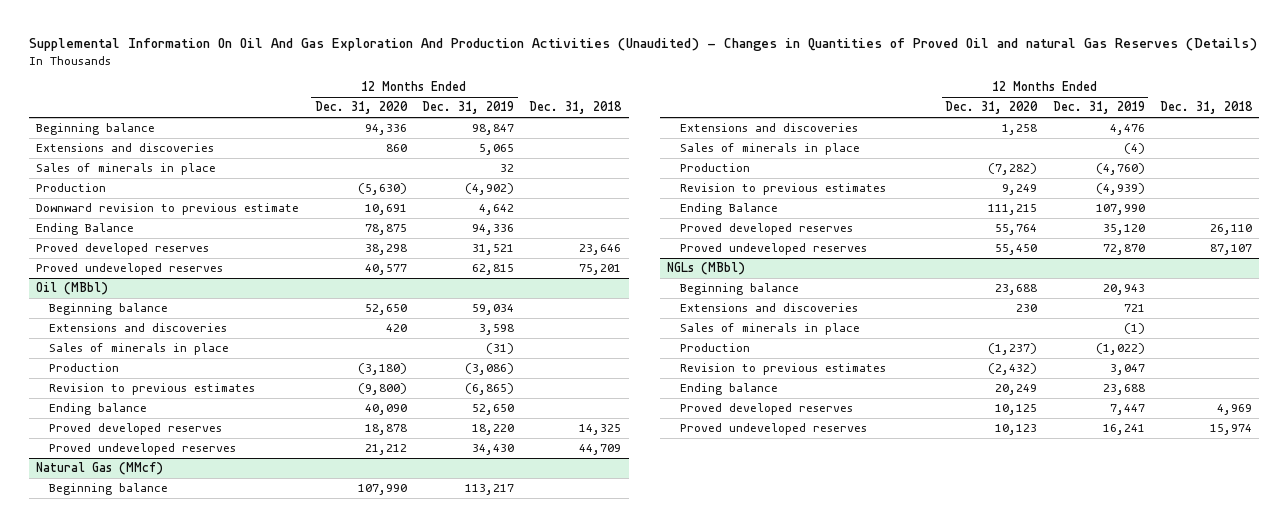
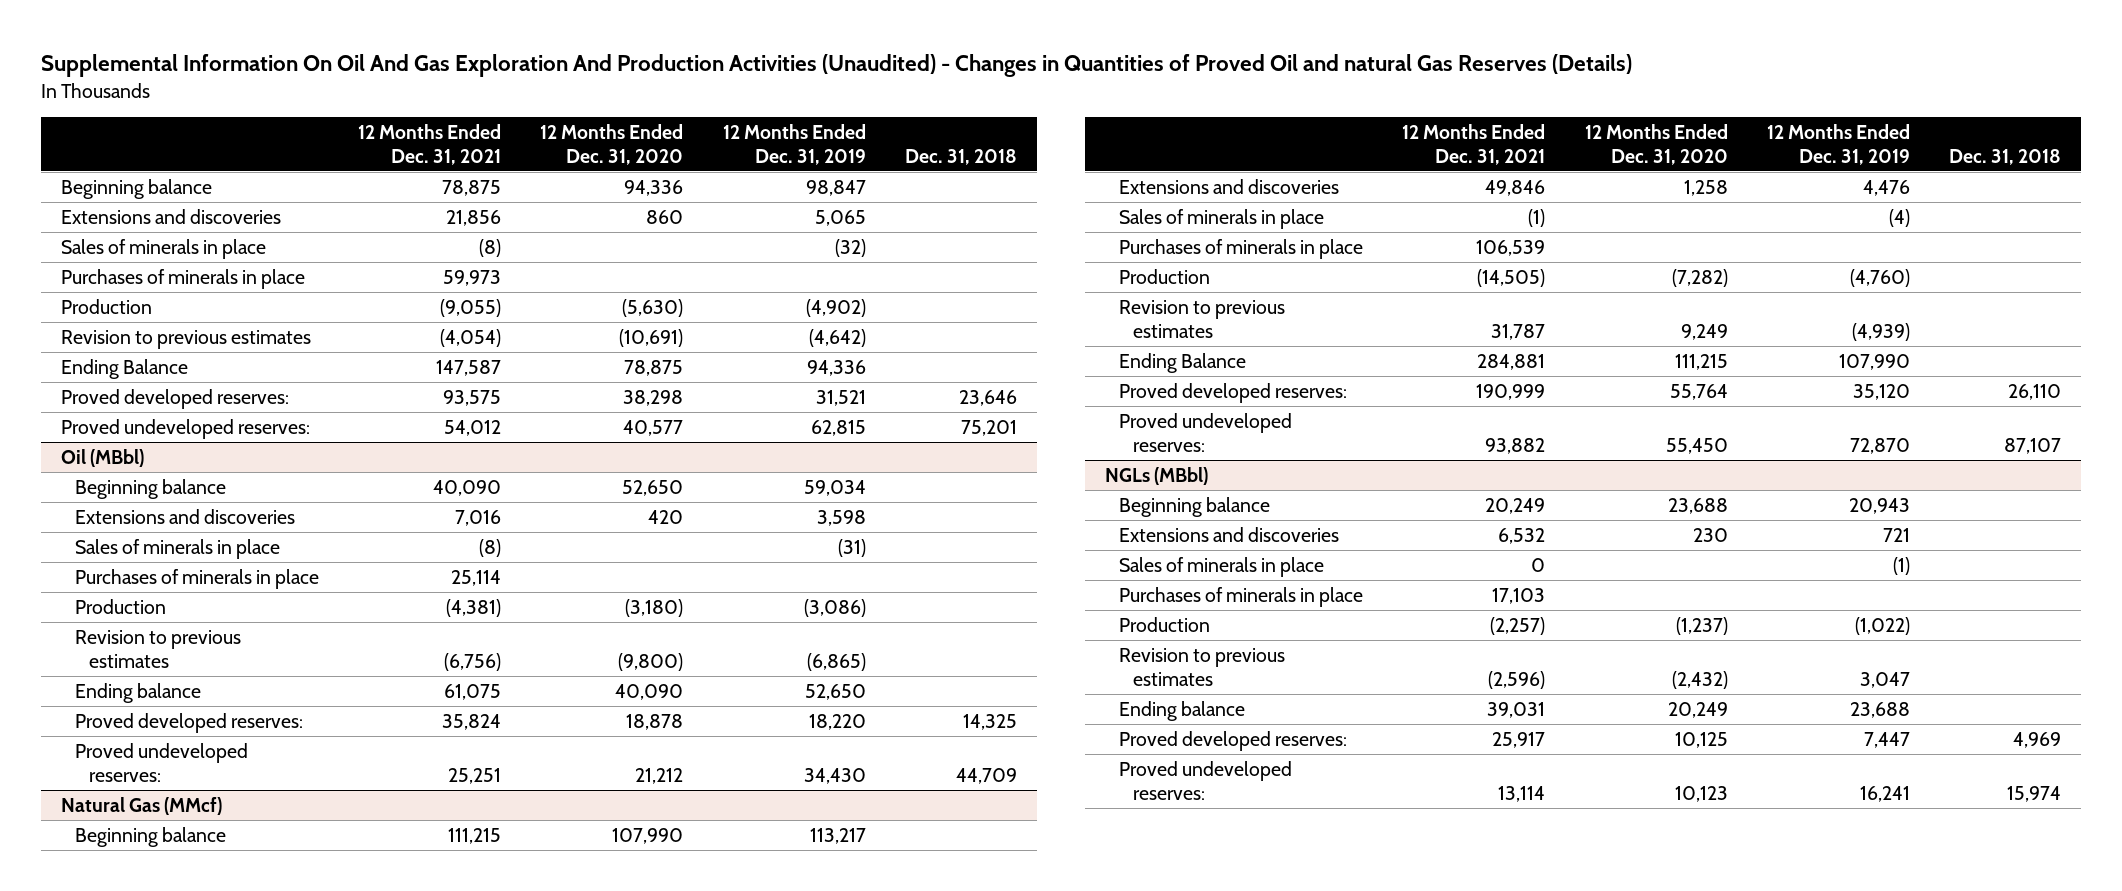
none -> [357,123,501,165] 12 Months Ended Dec. 31, 2021
[499,164,514,173] 32 -> [834,238,866,257] (32)
none -> [60,268,305,289] Purchases of minerals in place
[36,203,300,216] Downward revision to previous estimate -> [60,329,311,349] Revision to previous estimates
[364,204,407,216] 10,691 -> [619,328,684,347] (10,691)
[478,204,514,216] 4,642 -> [808,328,866,347] (4,642)
[36,243,210,256] Proved developed reserves -> [60,388,289,409] Proved developed reserves:
[36,263,224,276] Proved undeveloped reserves -> [60,418,310,439] Proved undeveloped reserves:
none -> [74,568,319,589] Purchases of minerals in place
[49,423,223,436] Proved developed reserves -> [74,712,303,733] Proved developed reserves:
[49,443,237,456] Proved undeveloped reserves -> [74,742,248,782] Proved undeveloped reserves:
none -> [1119,238,1364,259] Purchases of minerals in place
[679,223,853,236] Proved developed reserves -> [1119,382,1348,403] Proved developed reserves:
[679,243,867,256] Proved undeveloped reserves -> [1119,412,1293,452] Proved undeveloped reserves:
none -> [1119,586,1364,607] Purchases of minerals in place
[679,403,853,416] Proved developed reserves -> [1119,730,1348,751] Proved developed reserves:
[679,423,867,436] Proved undeveloped reserves -> [1119,760,1293,800] Proved undeveloped reserves:

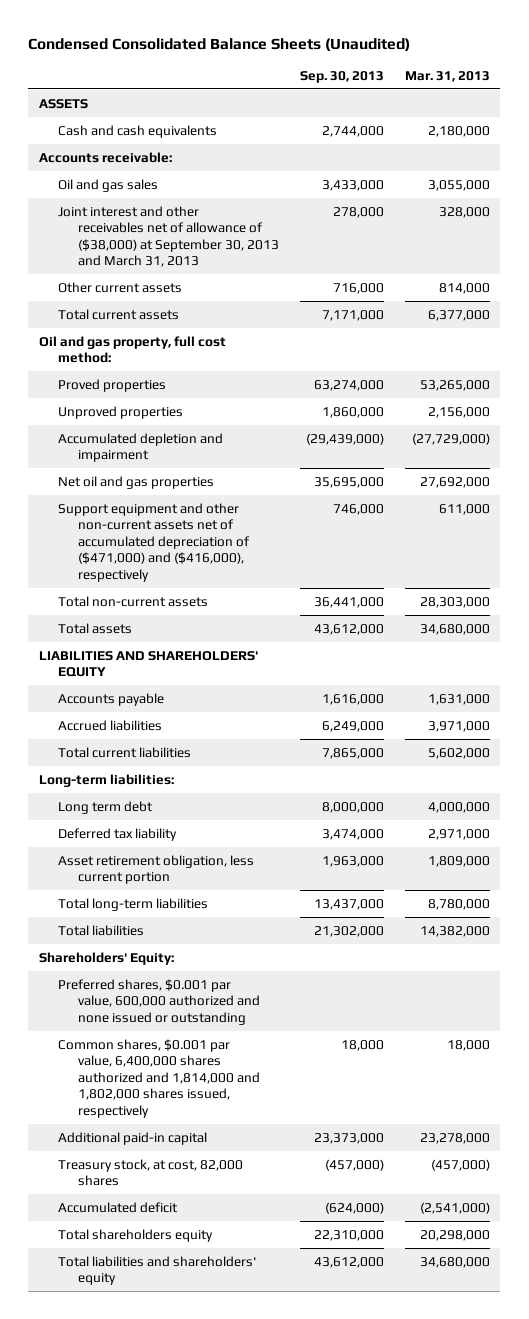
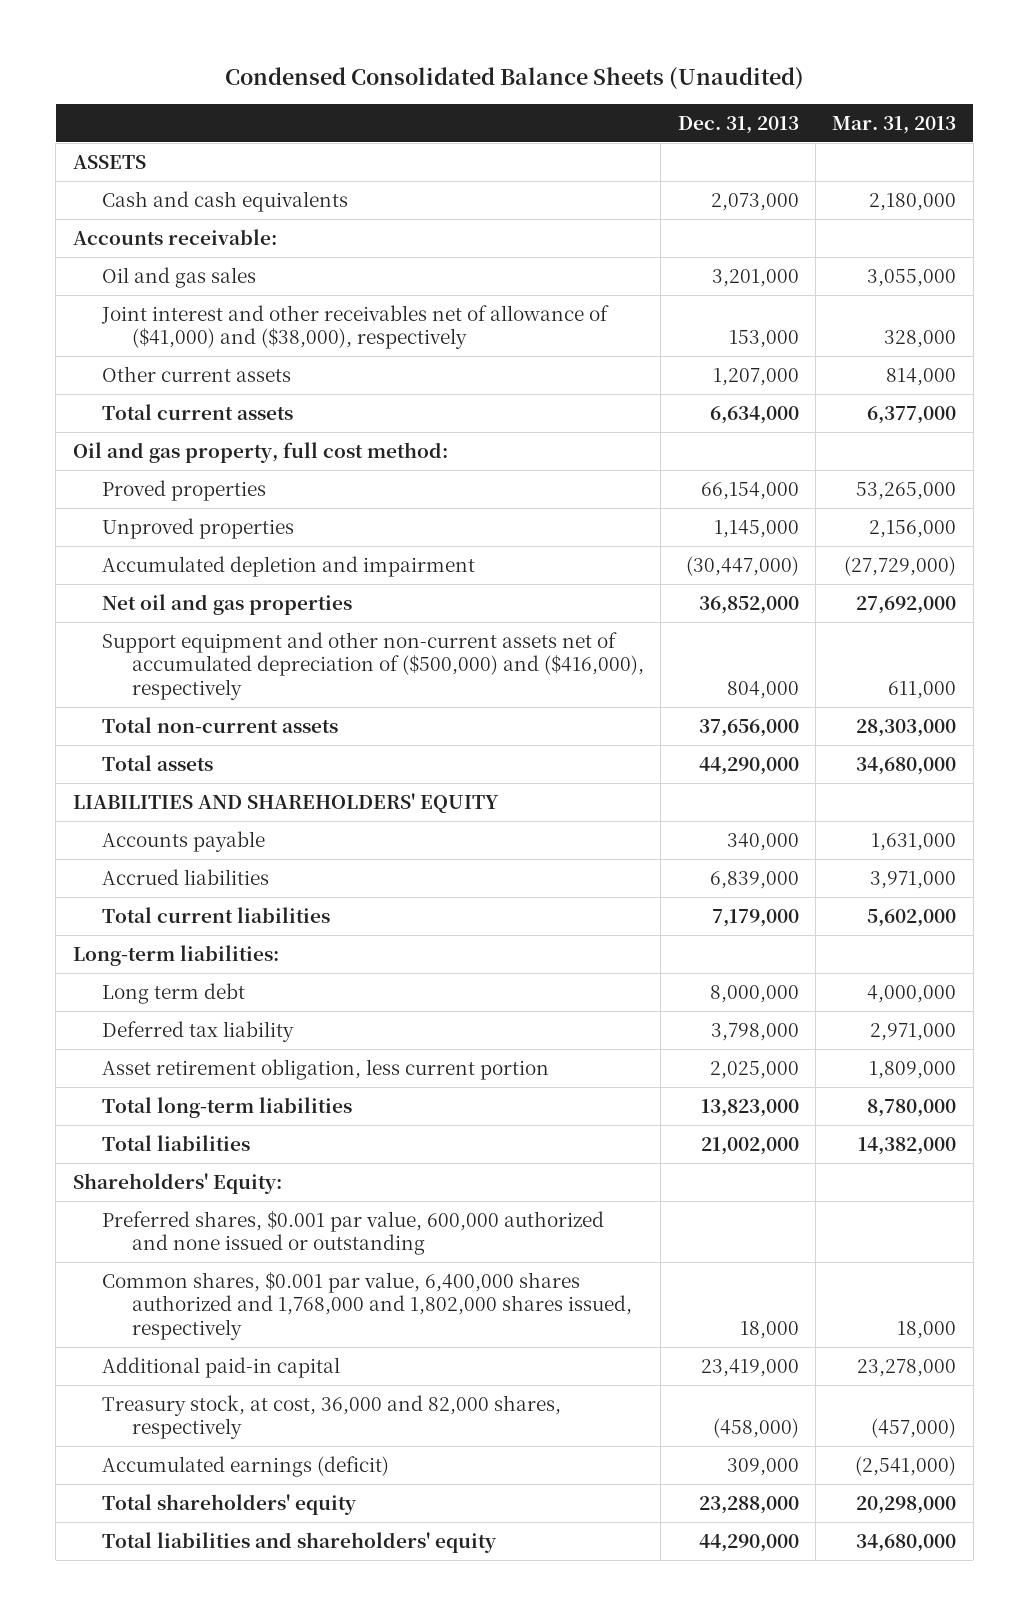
[299,70,384,83] Sep. 30, 2013 -> none
none -> [677,115,799,134] Dec. 31, 2013
[58,205,279,268] Joint interest and other receivables net of allowance of ($38,000) at September 30, 2013 and March 31, 2013 -> [101,304,610,350] Joint interest and other receivables net of allowance of ($41,000) and ($38,000), respectively
[58,502,250,582] Support equipment and other non-current assets net of accumulated depreciation of ($471,000) and ($416,000), respectively -> [102,631,645,700] Support equipment and other non-current assets net of accumulated depreciation of ($500,000) and ($416,000), respectively
[58,1038,260,1118] Common shares, $0.001 par value, 6,400,000 shares authorized and 1,814,000 and 1,802,000 shares issued, respectively -> [102,1271,633,1340] Common shares, $0.001 par value, 6,400,000 shares authorized and 1,768,000 and 1,802,000 shares issued, respectively
[58,1158,244,1187] Treasury stock, at cost, 82,000 shares -> [102,1394,562,1440] Treasury stock, at cost, 36,000 and 82,000 shares, respectively
[58,1201,179,1213] Accumulated deficit -> [102,1455,390,1477] Accumulated earnings (deficit)
[58,1228,214,1242] Total shareholders equity -> [102,1493,358,1515] Total shareholders' equity

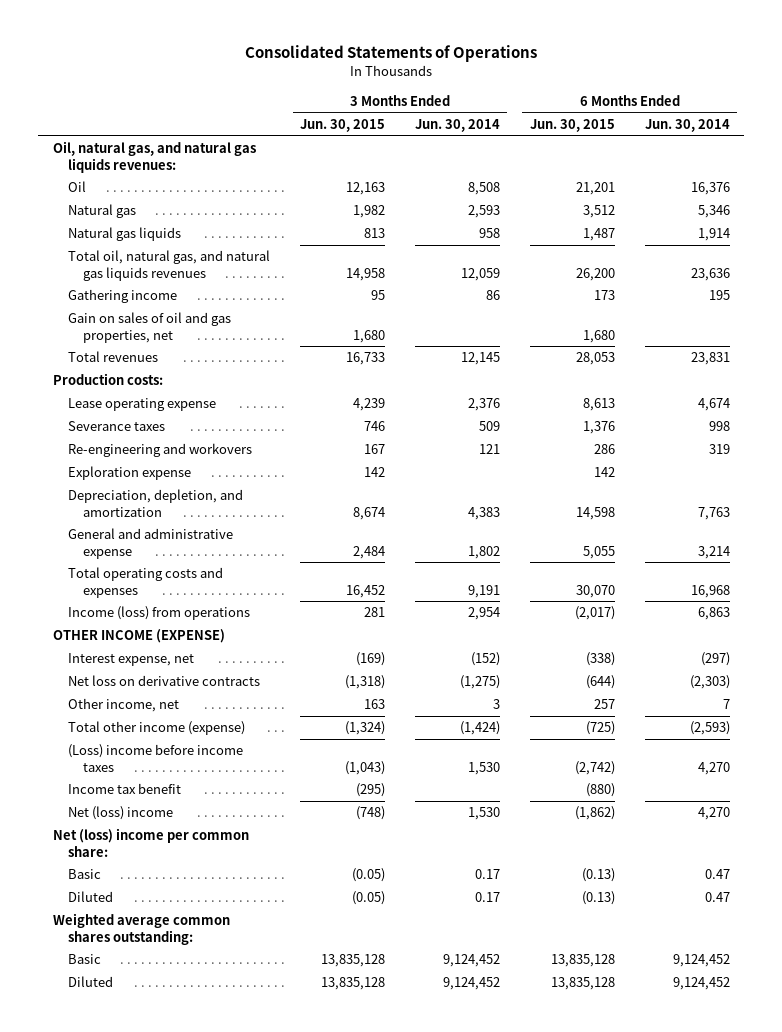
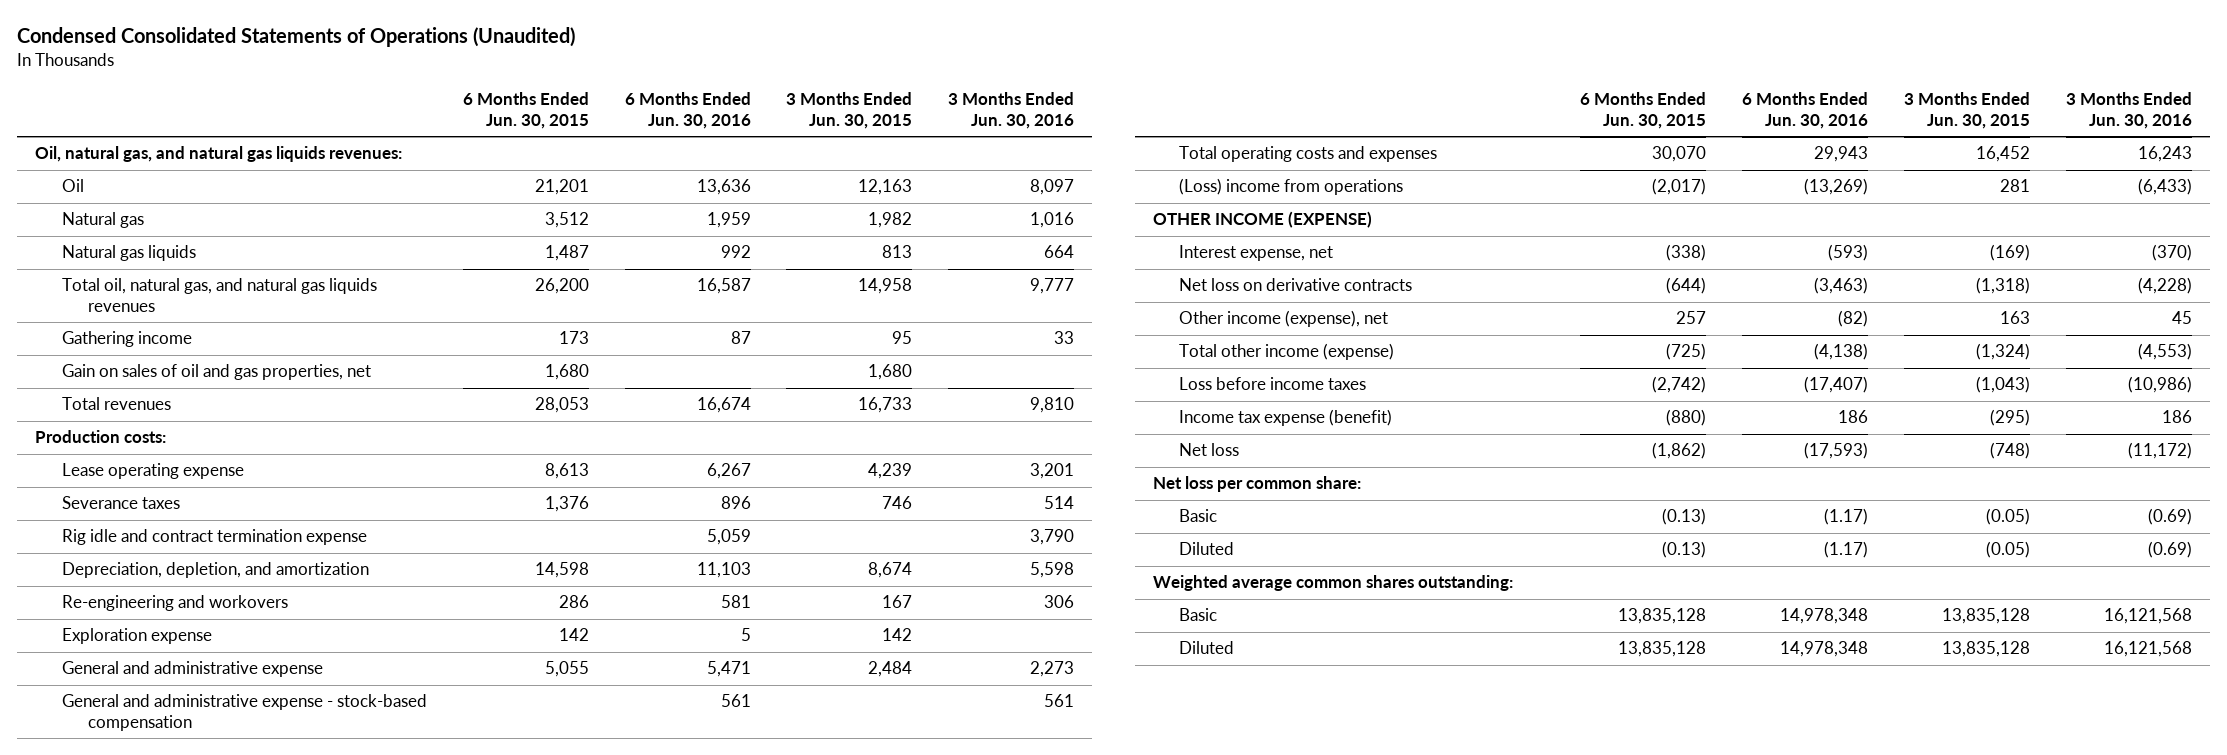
[245,45,538,63] Consolidated Statements of Operations -> [17,27,576,48] Condensed Consolidated Statements of Operations (Unaudited)
[414,118,500,132] Jun. 30, 2014 -> none
[644,118,730,132] Jun. 30, 2014 -> none
none -> [624,92,751,130] 6 Months Ended Jun. 30, 2016
none -> [948,92,1075,130] 3 Months Ended Jun. 30, 2016
none -> [61,529,367,546] Rig idle and contract termination expense
[68,489,244,517] Depreciation, depletion, and amortization -> [61,562,369,579] Depreciation, depletion, and amortization
none -> [61,694,427,732] General and administrative expense - stock-based compensation
[68,606,251,621] Income (loss) from operations -> [1179,178,1404,196] (Loss) income from operations
[68,698,180,713] Other income, net -> [1179,310,1389,328] Other income (expense), net
[68,744,244,772] (Loss) income before income taxes -> [1179,377,1367,391] Loss before income taxes
[68,783,182,795] Income tax benefit -> [1179,409,1393,427] Income tax expense (benefit)
[68,806,174,821] Net (loss) income -> [1179,443,1240,457] Net loss
[52,828,249,857] Net (loss) income per common share: -> [1152,476,1361,493] Net loss per common share:

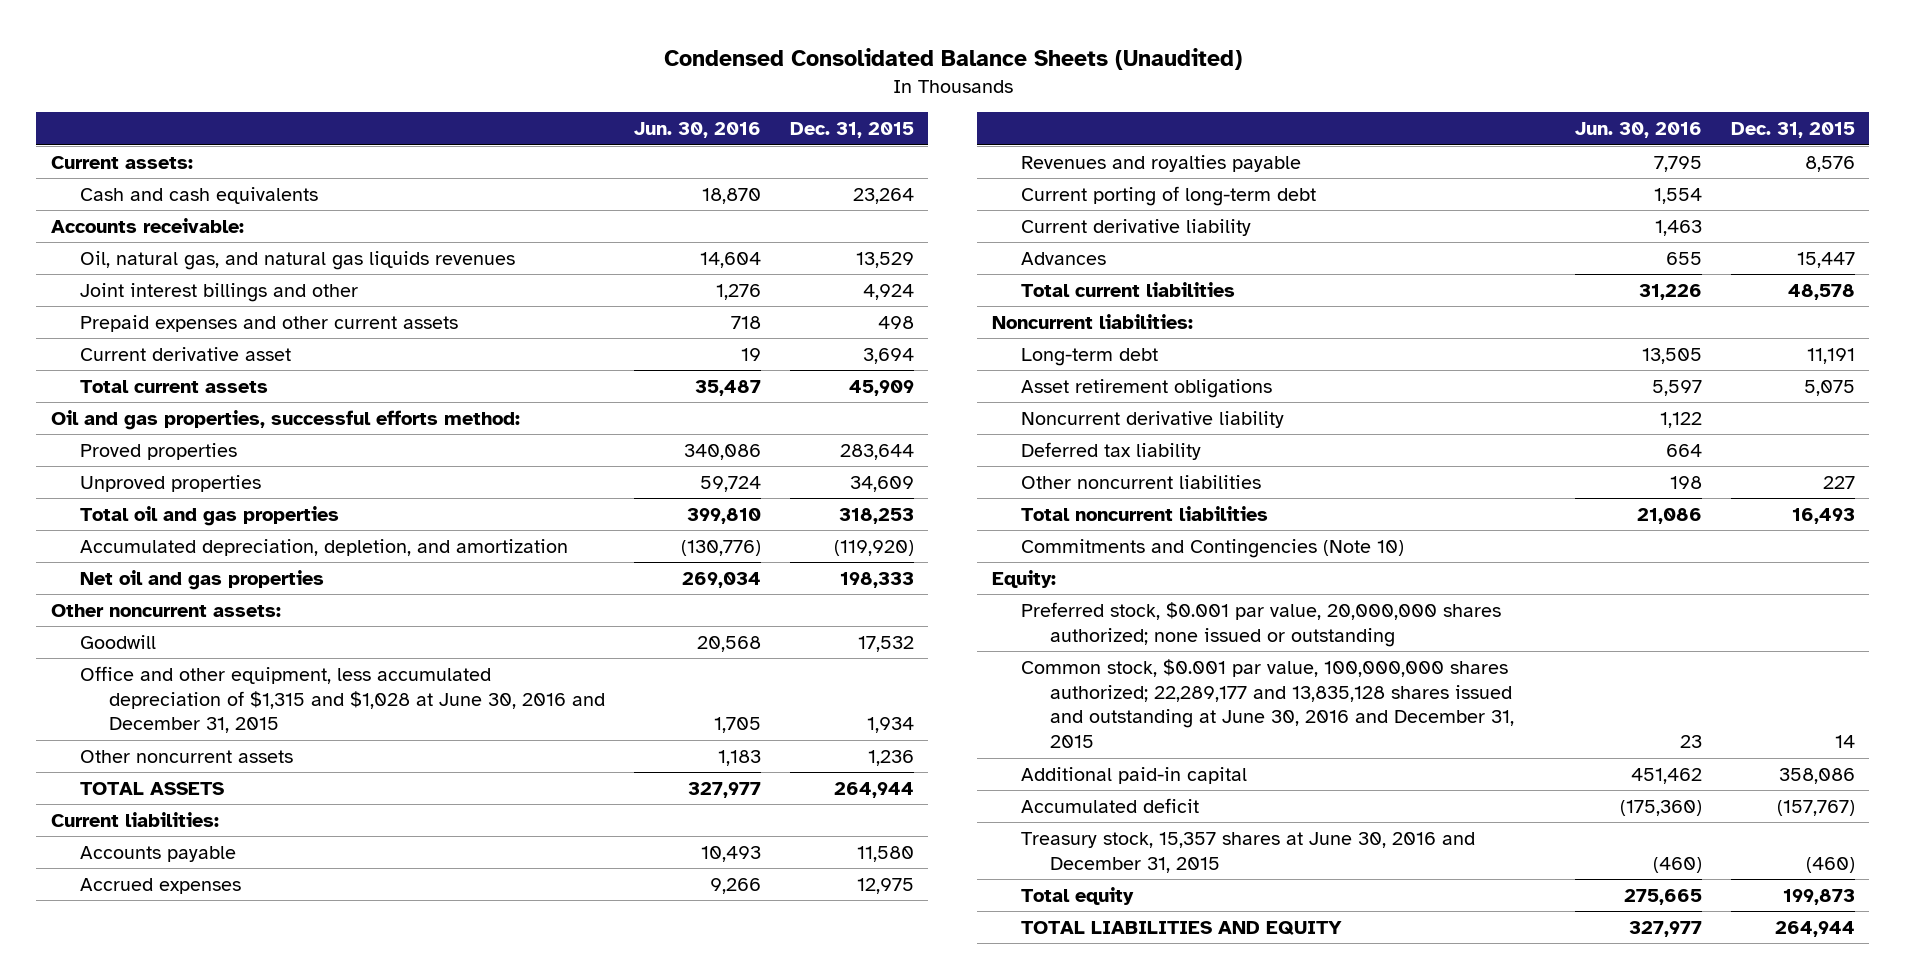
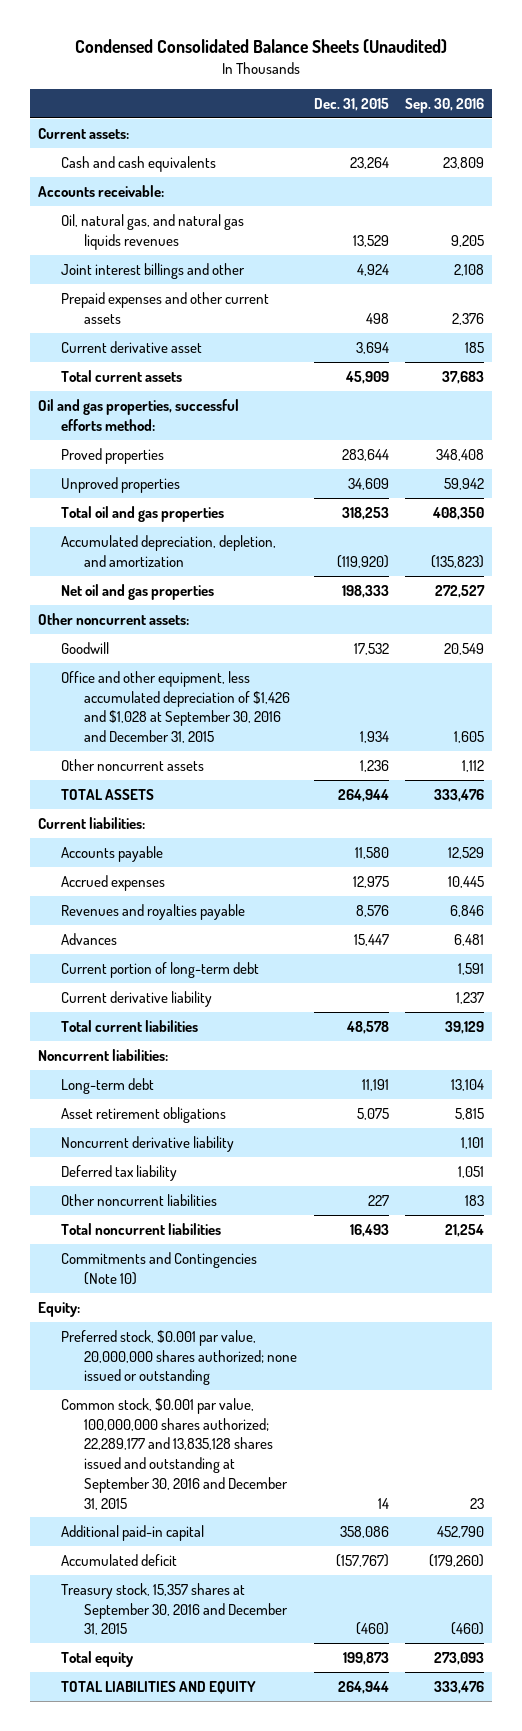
[633,122,761,139] Jun. 30, 2016 -> none
none -> [404,98,484,114] Sep. 30, 2016
[79,665,605,734] Office and other equipment, less accumulated depreciation of $1,315 and $1,028 at June 30, 2016 and December 31, 2015 -> [61,670,291,744] Office and other equipment, less accumulated depreciation of $1,426 and $1,028 at September 30, 2016 and December 31, 2015
[1020,185,1316,206] Current porting of long-term debt -> none
none -> [61,961,260,978] Current portion of long-term debt
[1020,218,1251,236] Current derivative liability -> [61,990,213,1007] Current derivative liability
[1020,658,1514,749] Common stock, $0.001 par value, 100,000,000 shares authorized; 22,289,177 and 13,835,128 shares issued and outstanding at June 30, 2016 and December 31, 2015 -> [61,1397,289,1510] Common stock, $0.001 par value, 100,000,000 shares authorized; 22,289,177 and 13,835,128 shares issued and outstanding at September 30, 2016 and December 31, 2015
[1020,831,1475,873] Treasury stock, 15,357 shares at June 30, 2016 and December 31, 2015 -> [61,1582,289,1636] Treasury stock, 15,357 shares at September 30, 2016 and December 31, 2015

